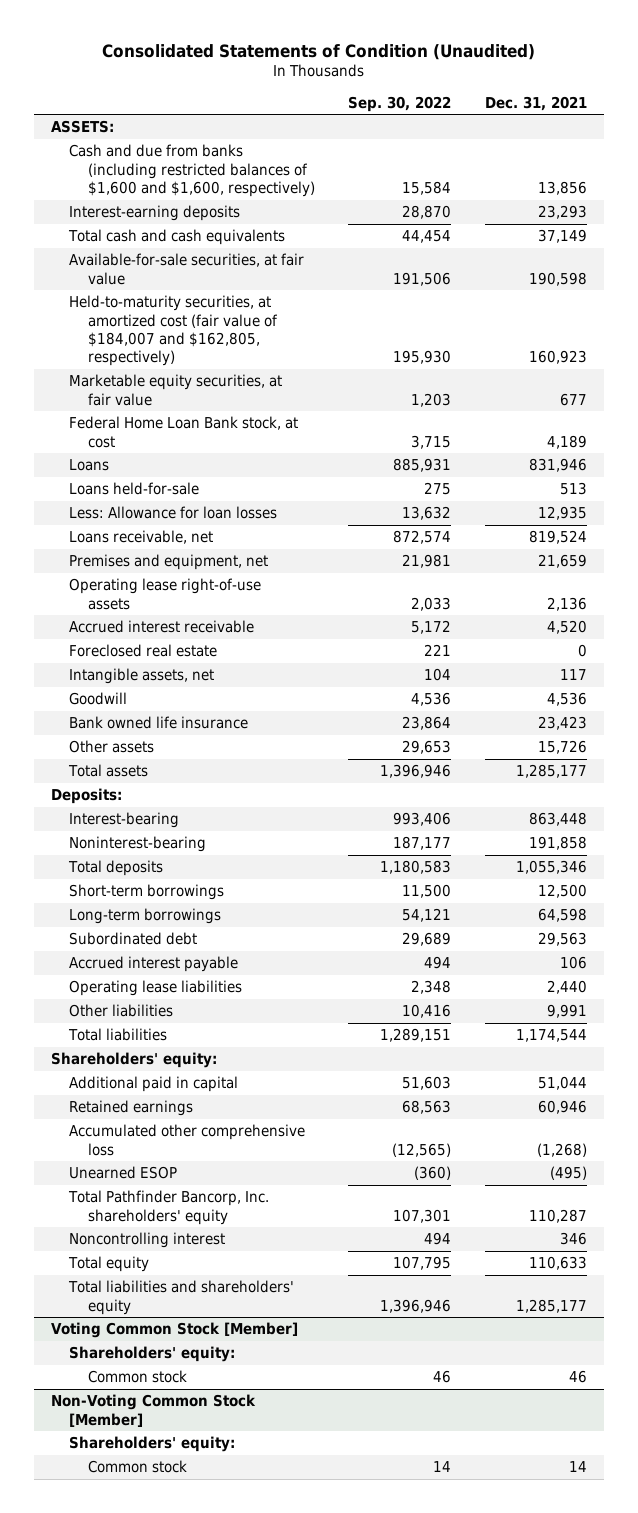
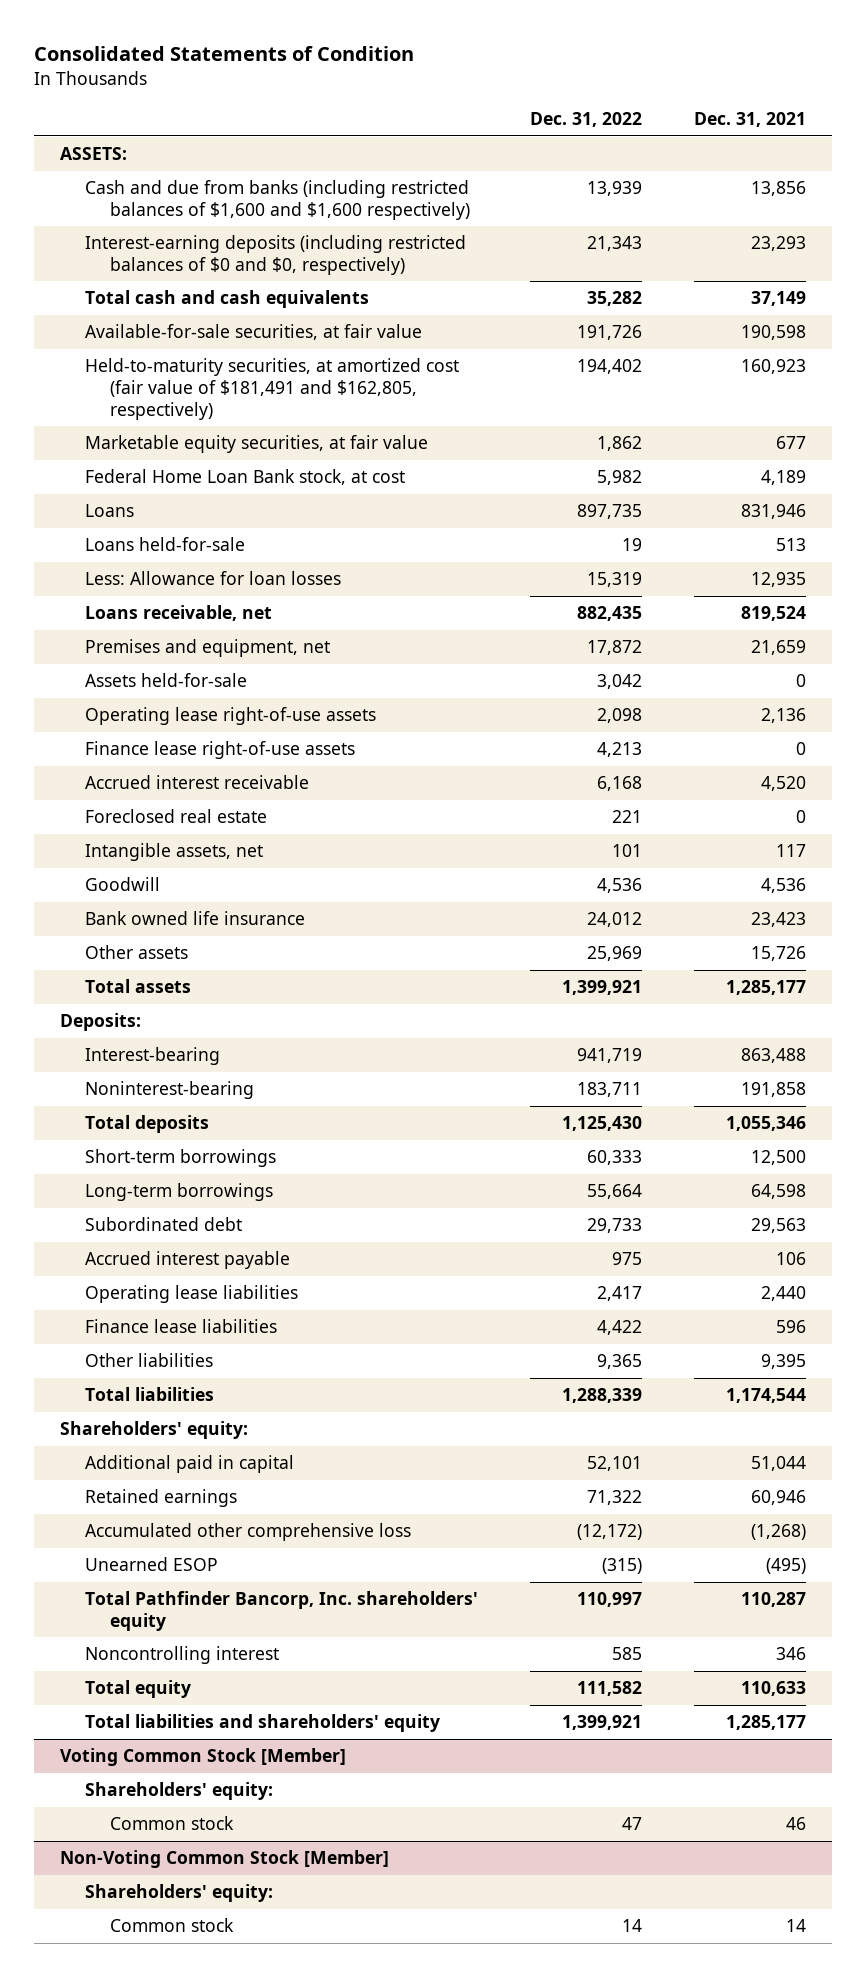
[102,43,536,60] Consolidated Statements of Condition (Unaudited) -> [34,46,415,62] Consolidated Statements of Condition
[348,95,452,112] Sep. 30, 2022 -> none
none -> [530,112,643,128] Dec. 31, 2022
[69,144,315,197] Cash and due from banks (including restricted balances of $1,600 and $1,600, respectively) -> [84,180,470,220] Cash and due from banks (including restricted balances of $1,600 and $1,600 respectively)
[69,205,241,222] Interest-earning deposits -> [84,235,466,275] Interest-earning deposits (including restricted balances of $0 and $0, respectively)
[69,295,278,367] Held-to-maturity securities, at amortized cost (fair value of $184,007 and $162,805, respectively) -> [84,358,459,420] Held-to-maturity securities, at amortized cost (fair value of $181,491 and $162,805, respectively)
none -> [84,673,247,688] Assets held-for-sale
none -> [84,741,355,760] Finance lease right-of-use assets
[529,812,588,827] 863,448 -> [741,1048,807,1064] 863,488
none -> [84,1319,277,1334] Finance lease liabilities
[547,1004,588,1019] 9,991 -> [761,1354,807,1370] 9,395

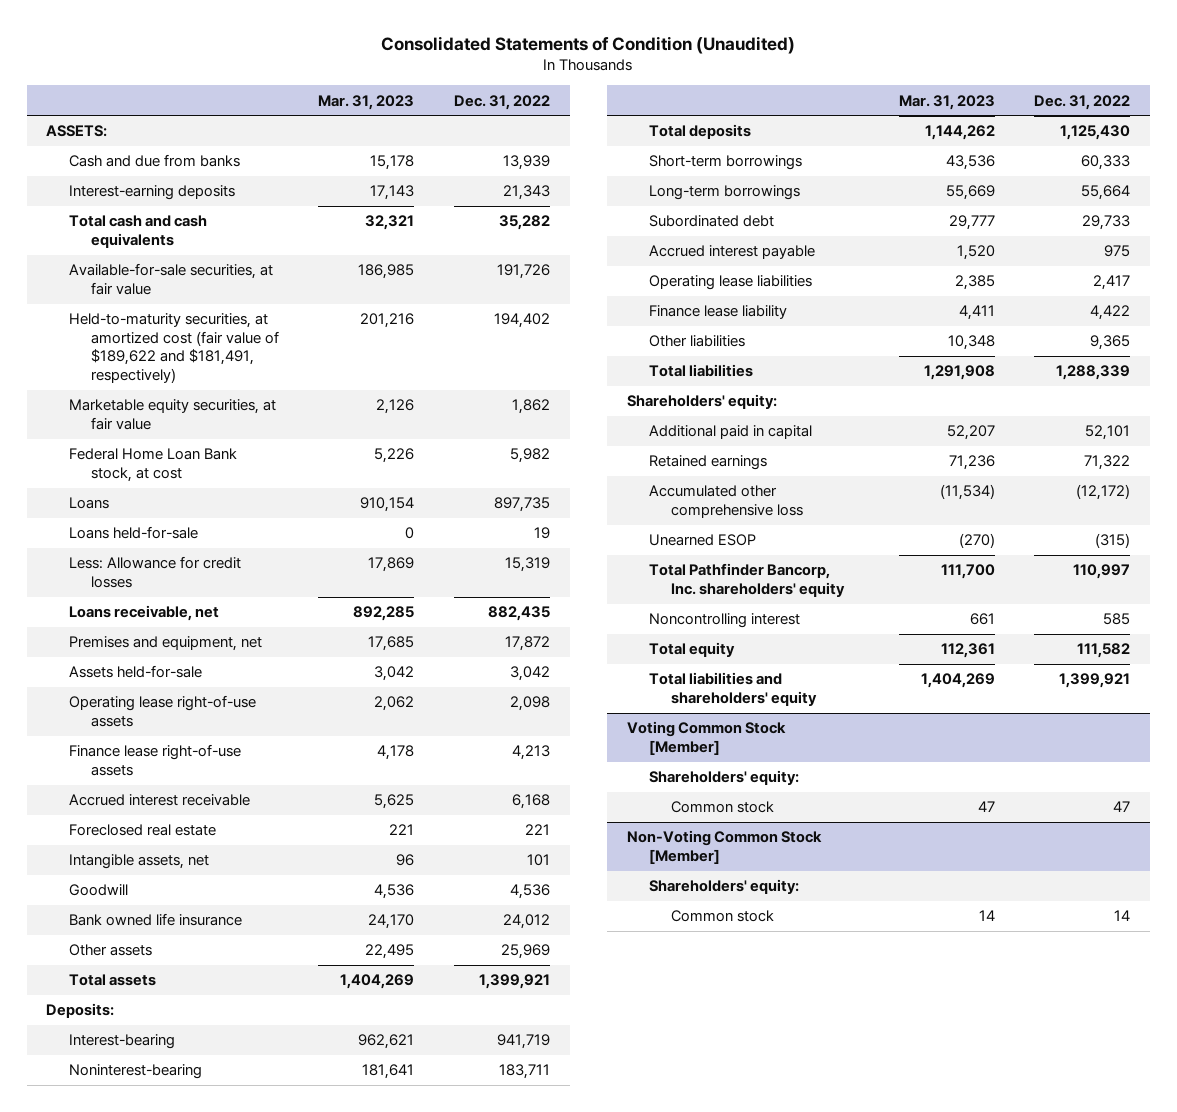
[34,46,415,62] Consolidated Statements of Condition -> [381,36,796,55] Consolidated Statements of Condition (Unaudited)
[694,112,807,128] Dec. 31, 2021 -> none
none -> [318,94,415,110] Mar. 31, 2023
[84,180,470,220] Cash and due from banks (including restricted balances of $1,600 and $1,600 respectively) -> [68,154,240,168] Cash and due from banks
[84,235,466,275] Interest-earning deposits (including restricted balances of $0 and $0, respectively) -> [68,185,235,201] Interest-earning deposits
[84,358,459,420] Held-to-maturity securities, at amortized cost (fair value of $181,491 and $162,805, respectively) -> [68,313,279,383] Held-to-maturity securities, at amortized cost (fair value of $189,622 and $181,491, respectively)
[84,571,341,586] Less: Allowance for loan losses -> [68,556,241,588] Less: Allowance for credit losses
[84,1319,277,1334] Finance lease liabilities -> [649,305,788,320] Finance lease liability

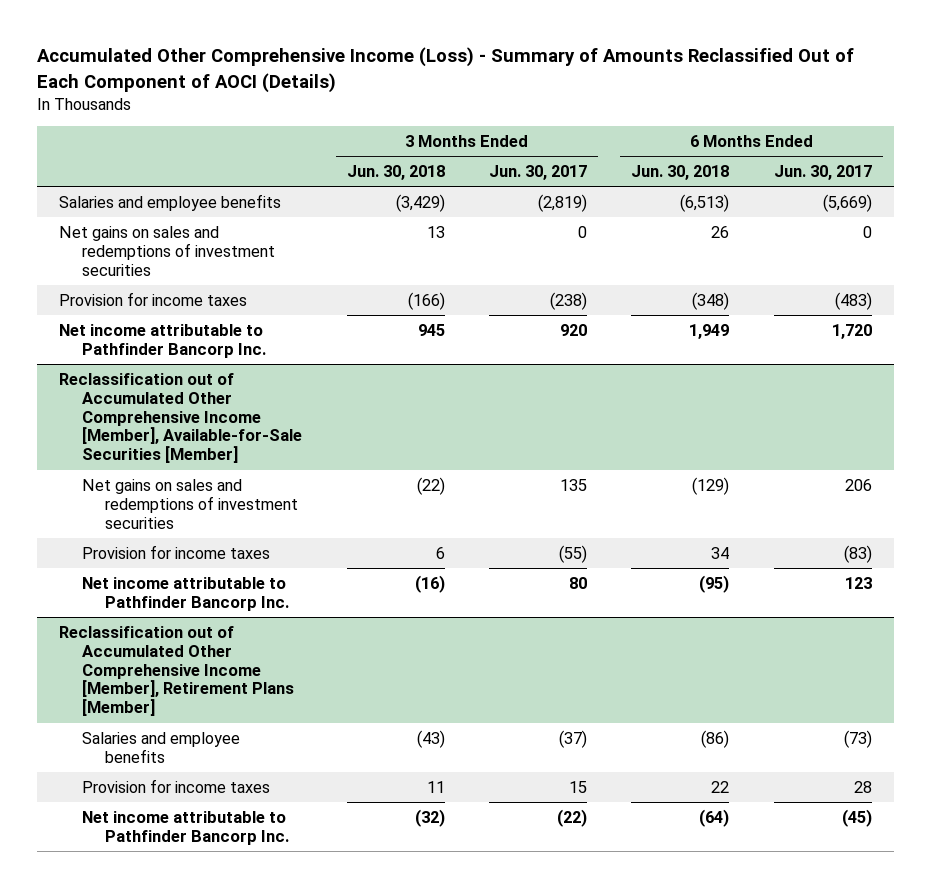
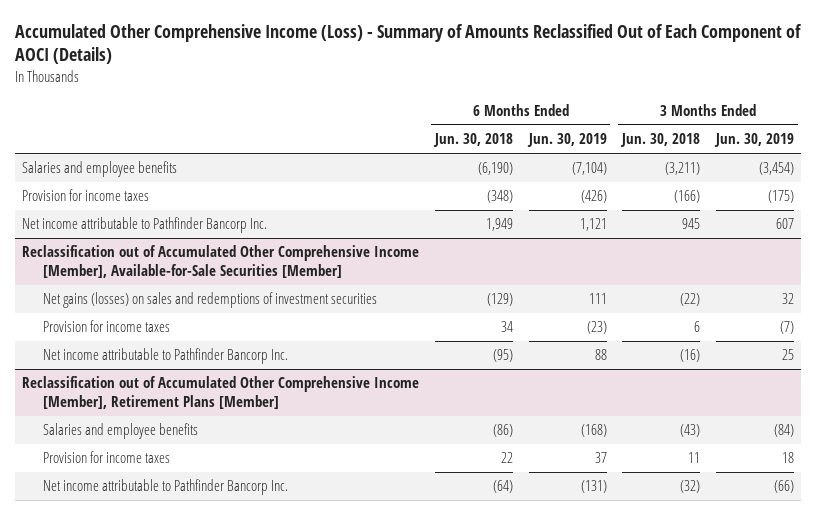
[489,165,588,181] Jun. 30, 2017 -> none
[773,165,872,181] Jun. 30, 2017 -> none
none -> [526,133,607,148] Jun. 30, 2019
none -> [713,133,794,148] Jun. 30, 2019
[59,225,276,276] Net gains on sales and redemptions of investment securities -> none
[395,193,445,212] (3,429) -> [665,162,701,176] (3,211)
[680,193,730,212] (6,513) -> [477,162,513,176] (6,190)
[82,478,299,529] Net gains on sales and redemptions of investment securities -> [42,292,377,309] Net gains (losses) on sales and redemptions of investment securities

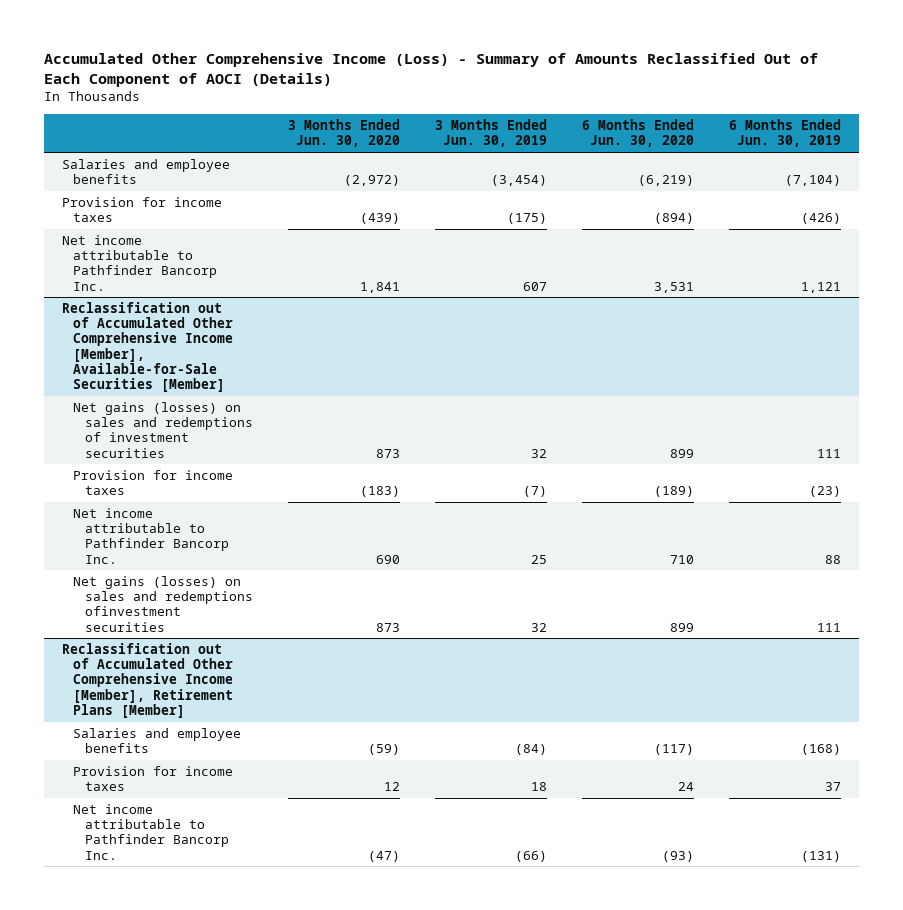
[432,133,513,148] Jun. 30, 2018 -> none
[620,133,701,148] Jun. 30, 2018 -> none
none -> [287,119,400,148] 3 Months Ended Jun. 30, 2020
none -> [581,119,694,148] 6 Months Ended Jun. 30, 2020
none -> [73,576,253,632] Net gains (losses) on sales and redemptions ofinvestment securities

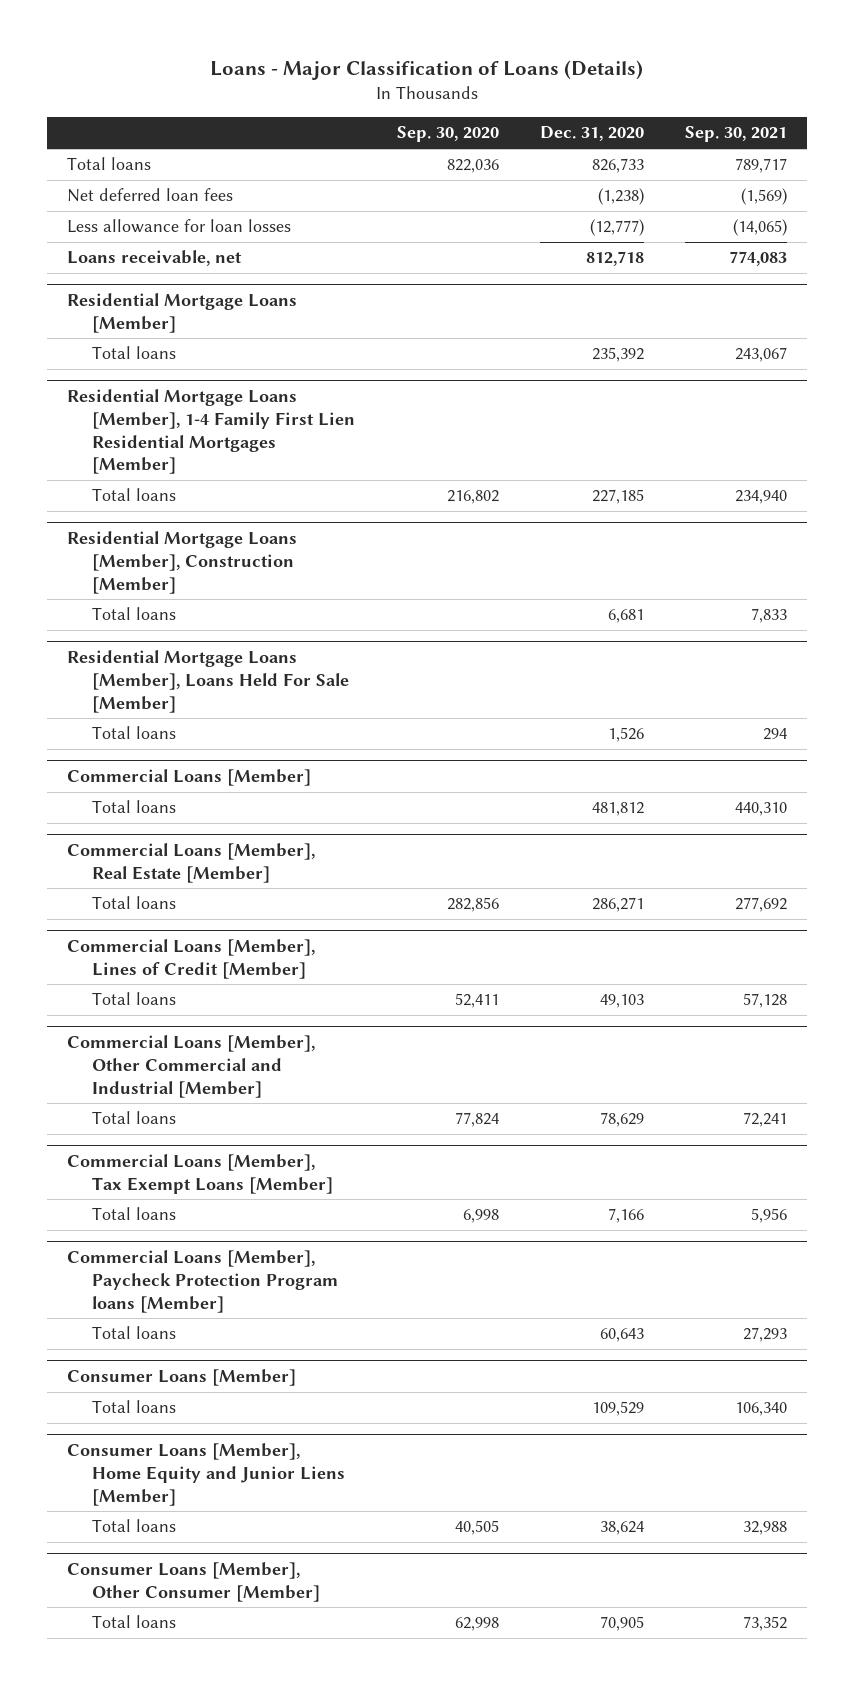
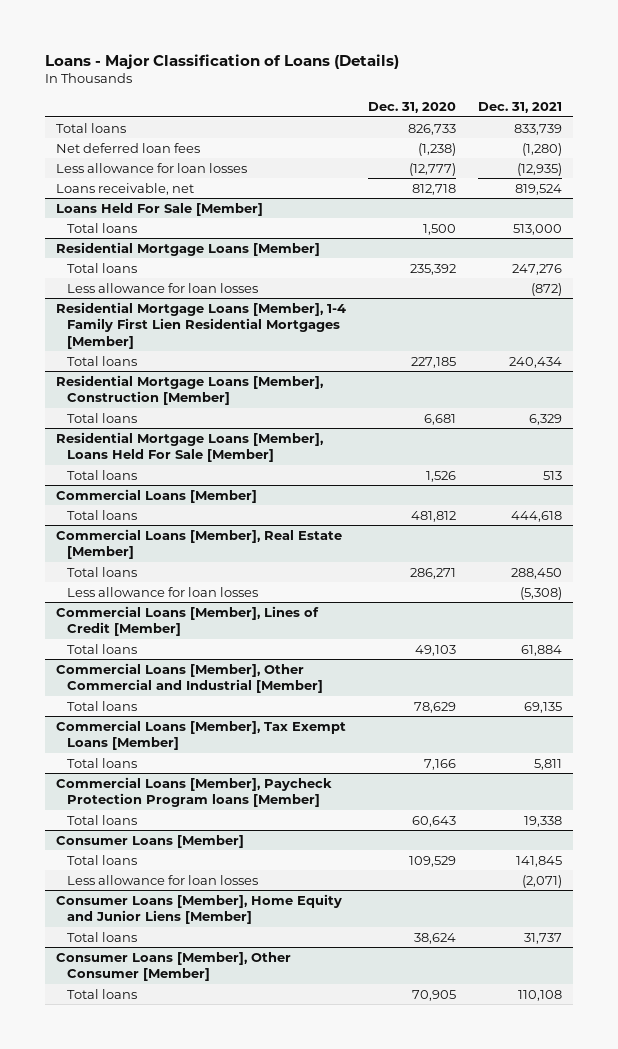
[396,126,499,143] Sep. 30, 2020 -> none
[684,126,787,143] Sep. 30, 2021 -> none
none -> [477,102,562,114] Dec. 31, 2021
none -> [55,202,263,216] Loans Held For Sale [Member]
none -> [67,222,138,233] Total loans
none -> [67,282,259,293] Less allowance for loan losses
none -> [67,586,259,597] Less allowance for loan losses
none -> [67,874,259,885] Less allowance for loan losses

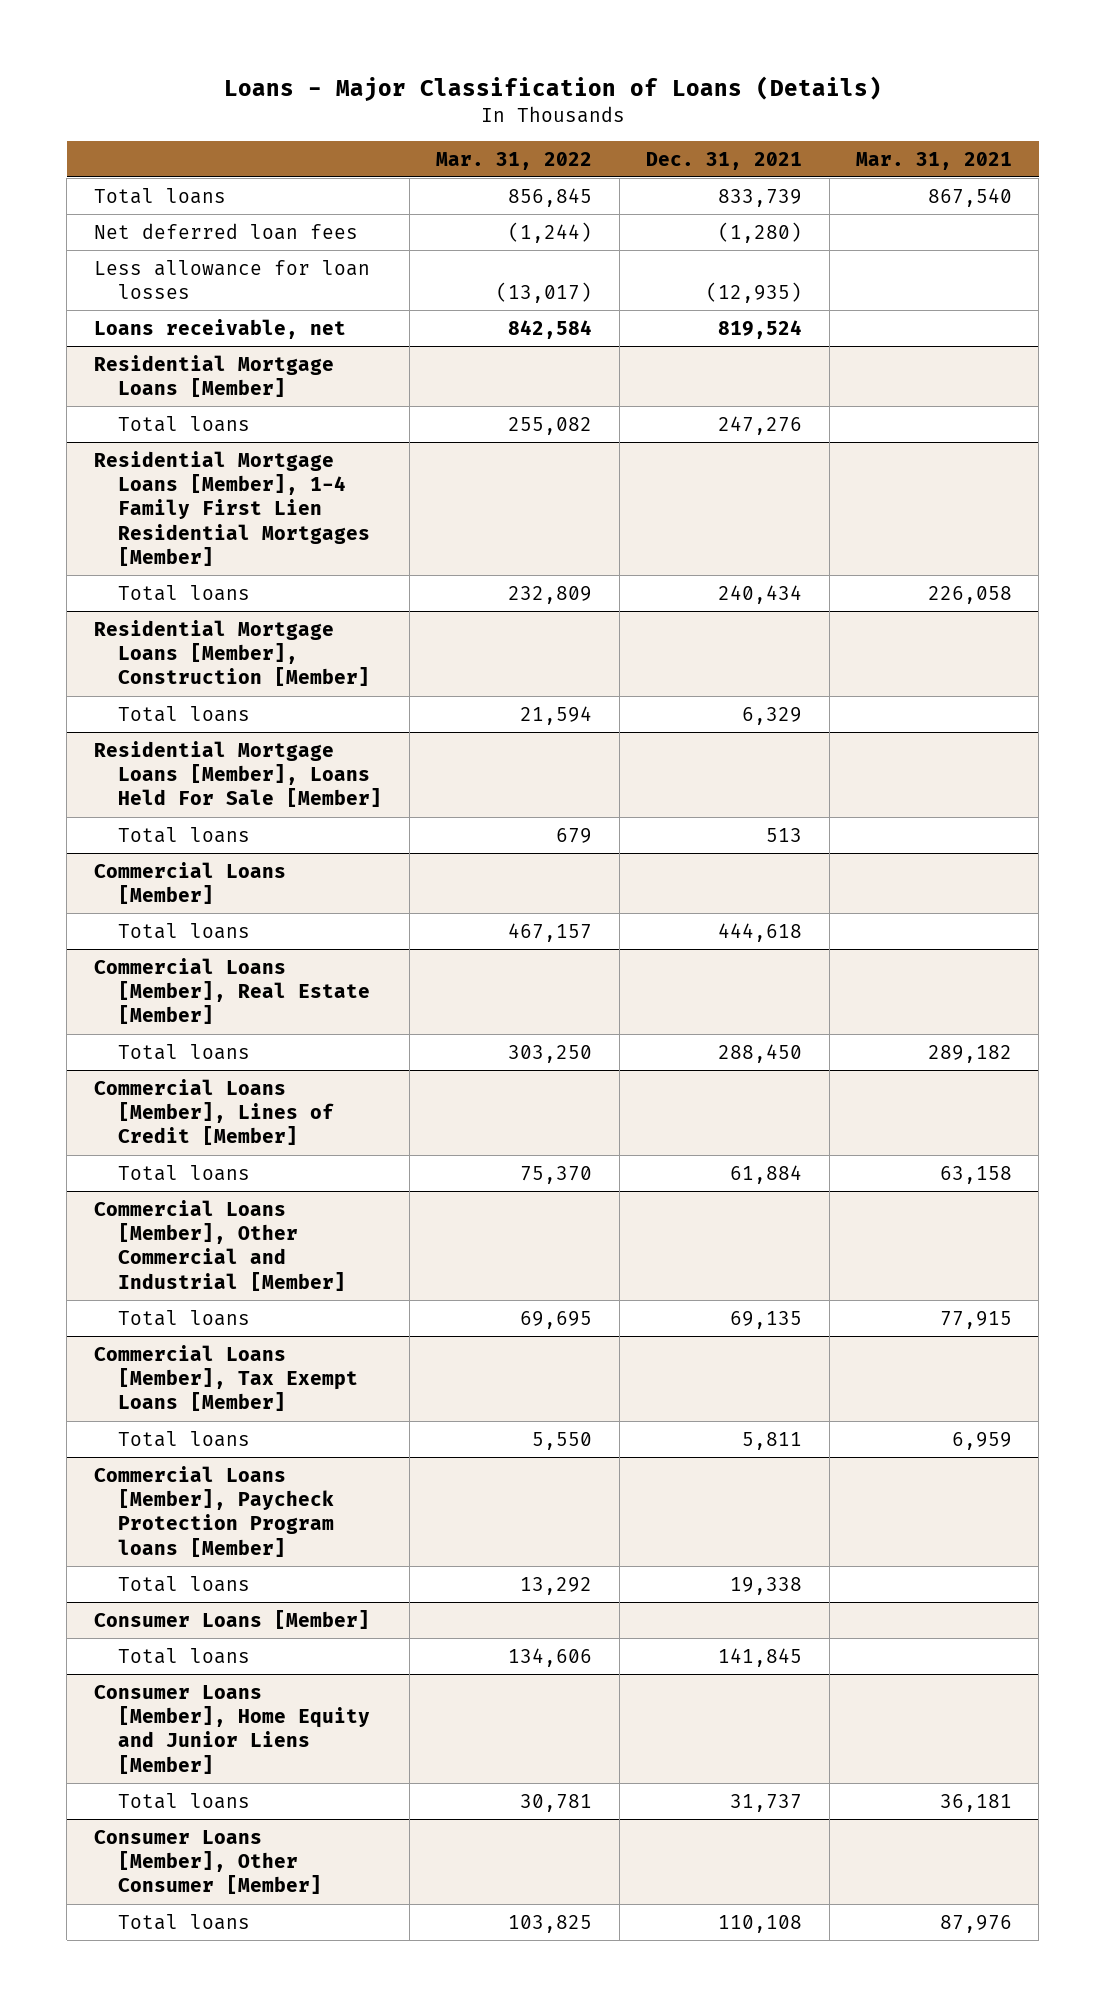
[367,102,456,114] Dec. 31, 2020 -> none
none -> [436,151,593,170] Mar. 31, 2022
none -> [856,151,1013,170] Mar. 31, 2021
[55,202,263,216] Loans Held For Sale [Member] -> none
[67,222,138,233] Total loans -> none
[67,282,259,293] Less allowance for loan losses -> none
[67,586,259,597] Less allowance for loan losses -> none
[67,874,259,885] Less allowance for loan losses -> none

